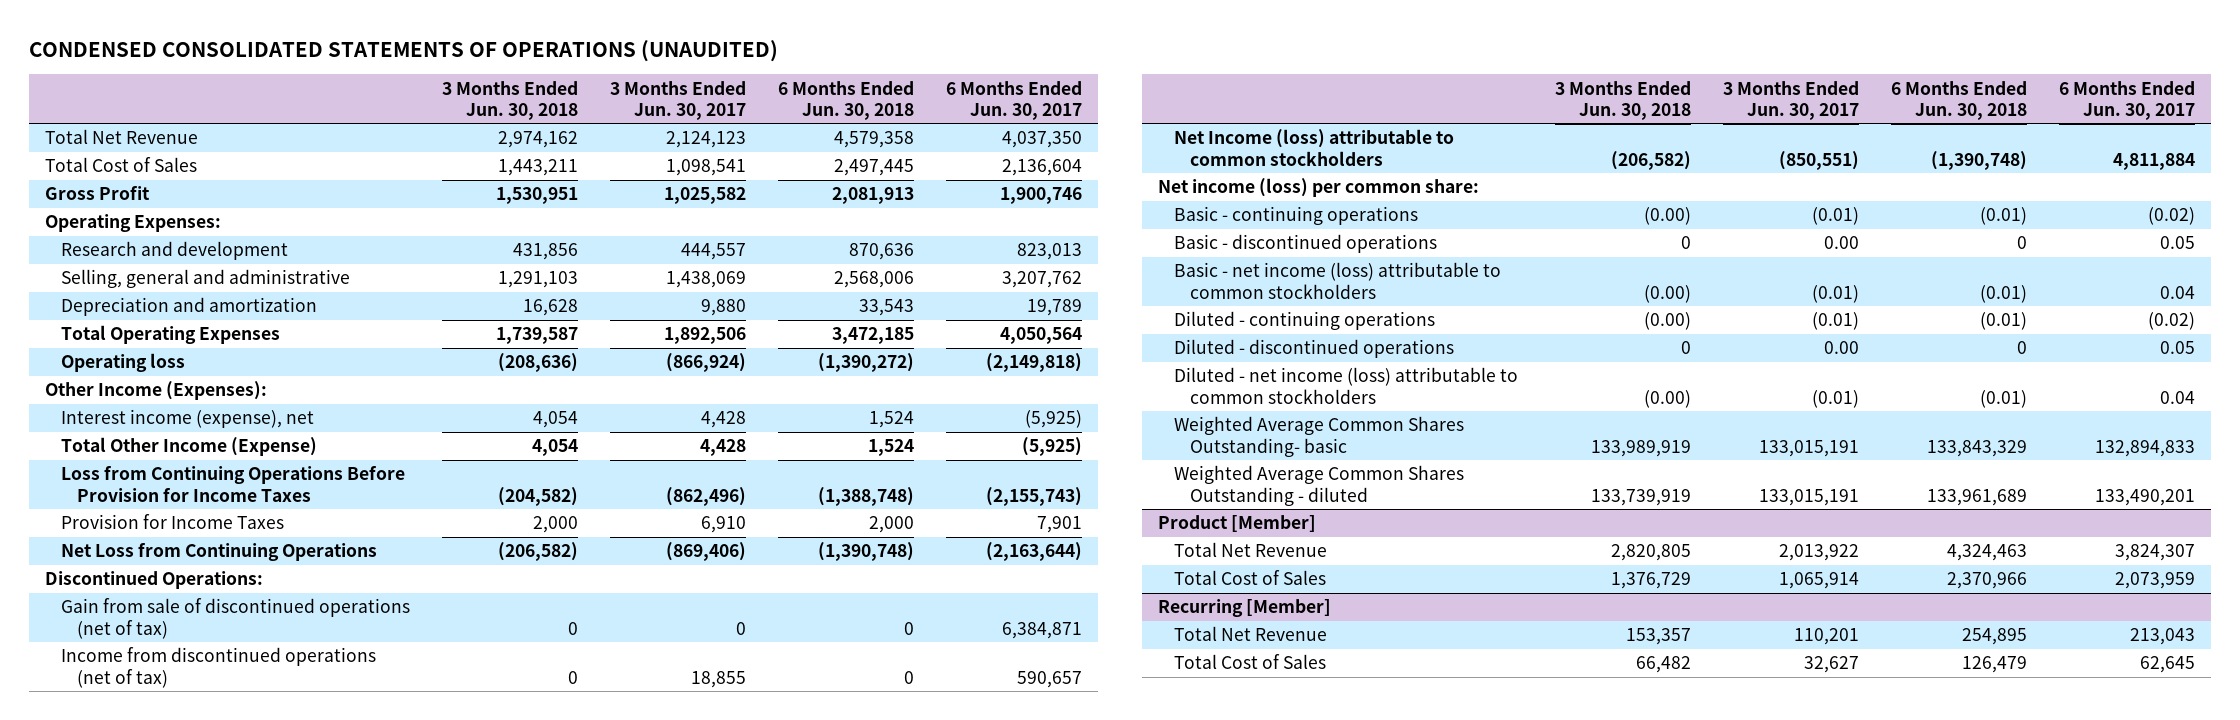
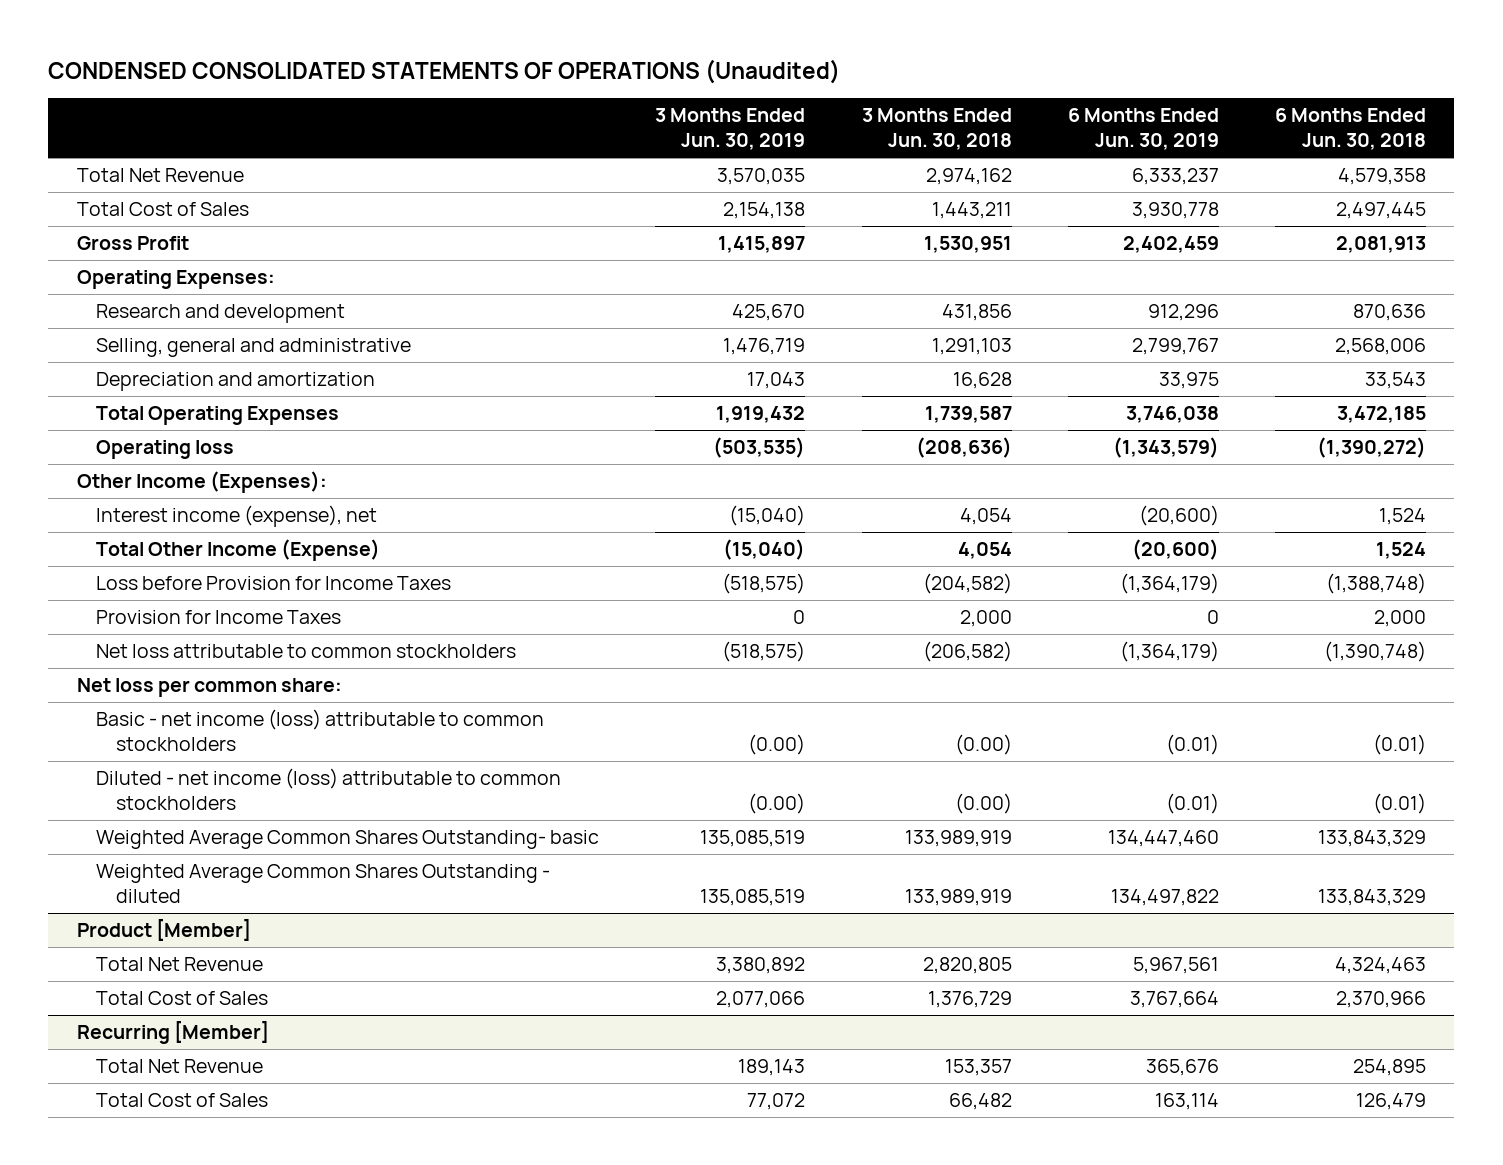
[28,39,778,62] CONDENSED CONSOLIDATED STATEMENTS OF OPERATIONS (UNAUDITED) -> [48,58,841,84] CONDENSED CONSOLIDATED STATEMENTS OF OPERATIONS (Unaudited)
[609,80,746,120] 3 Months Ended Jun. 30, 2017 -> none
[945,80,1082,120] 6 Months Ended Jun. 30, 2017 -> none
none -> [655,108,806,151] 3 Months Ended Jun. 30, 2019
none -> [1067,108,1219,151] 6 Months Ended Jun. 30, 2019
[60,465,405,502] Loss from Continuing Operations Before Provision for Income Taxes -> [96,576,452,591] Loss before Provision for Income Taxes
[44,571,263,590] Discontinued Operations: -> none
[60,598,410,639] Gain from sale of discontinued operations (net of tax) -> none
[60,647,376,688] Income from discontinued operations (net of tax) -> none
[1174,129,1455,166] Net Income (loss) attributable to common stockholders -> none
[1174,206,1419,226] Basic - continuing operations -> none
[1174,234,1438,254] Basic - discontinued operations -> none
[60,542,377,562] Net Loss from Continuing Operations -> [96,644,517,659] Net loss attributable to common stockholders
[1158,178,1480,198] Net income (loss) per common share: -> [76,678,342,698] Net loss per common share:
[1174,311,1436,331] Diluted - continuing operations -> none
[1174,339,1455,359] Diluted - discontinued operations -> none
[1591,488,1692,506] 133,739,919 -> [904,888,1012,906] 133,989,919
[1927,488,2028,506] 133,961,689 -> [1317,888,1426,906] 133,843,329

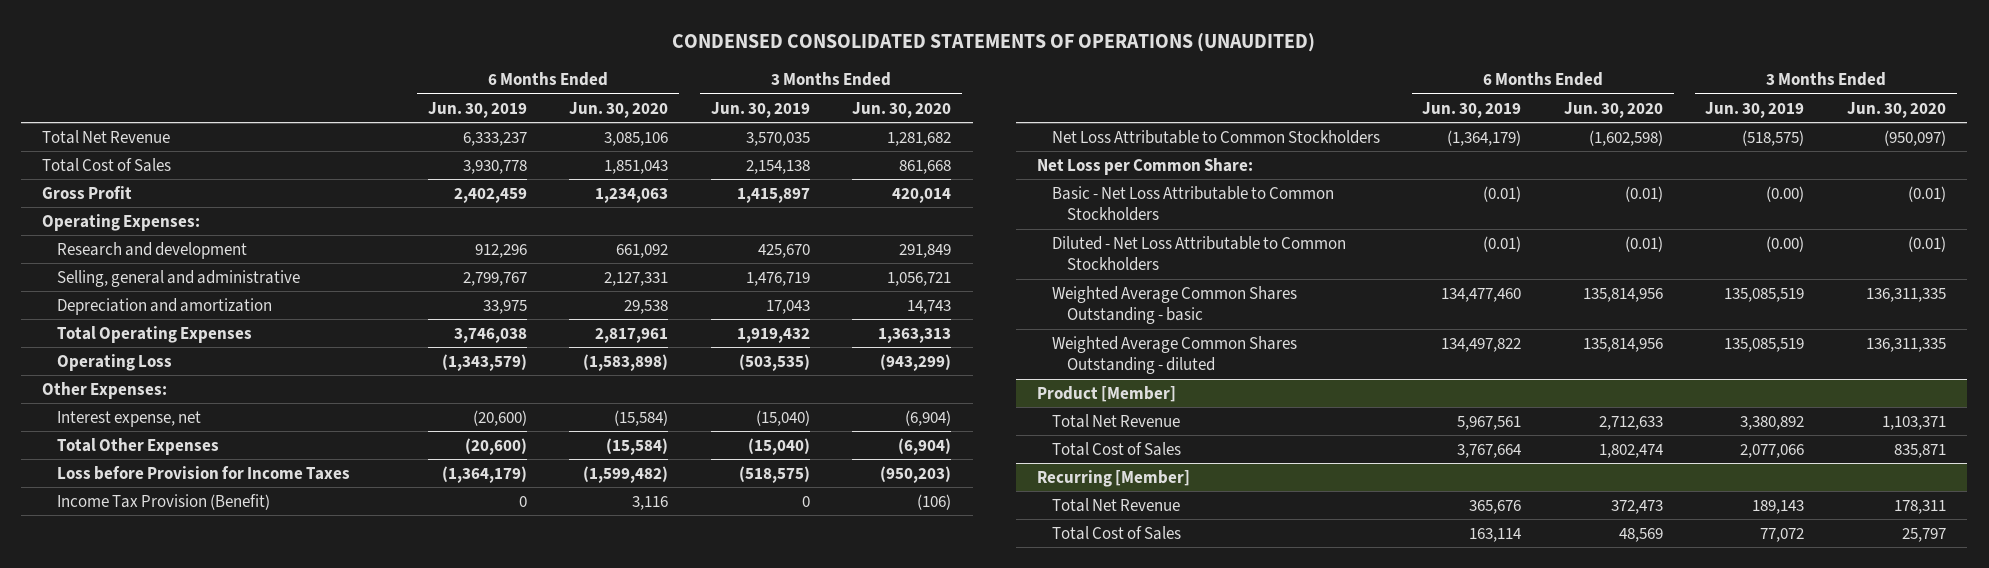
[48,58,841,84] CONDENSED CONSOLIDATED STATEMENTS OF OPERATIONS (Unaudited) -> [672,32,1316,52] CONDENSED CONSOLIDATED STATEMENTS OF OPERATIONS (UNAUDITED)
[861,108,1012,151] 3 Months Ended Jun. 30, 2018 -> none
[1274,108,1426,151] 6 Months Ended Jun. 30, 2018 -> none
none -> [569,101,669,118] Jun. 30, 2020
none -> [852,101,952,118] Jun. 30, 2020
[96,440,235,460] Operating loss -> [57,353,173,371] Operating Loss
[76,471,327,494] Other Income (Expenses): -> [42,381,168,399] Other Expenses:
[96,505,378,528] Interest income (expense), net -> [57,410,202,427] Interest expense, net
[96,539,381,562] Total Other Income (Expense) -> [57,437,220,455] Total Other Expenses
[96,610,342,625] Provision for Income Taxes -> [57,493,271,510] Income Tax Provision (Benefit)
[96,644,517,659] Net loss attributable to common stockholders -> [1051,129,1380,144] Net Loss Attributable to Common Stockholders
[76,678,342,698] Net loss per common share: -> [1037,157,1254,175] Net Loss per Common Share:
[96,709,545,751] Basic - net income (loss) attributable to common stockholders -> [1051,185,1334,222] Basic - Net Loss Attributable to Common Stockholders
[96,768,562,810] Diluted - net income (loss) attributable to common stockholders -> [1051,235,1346,272] Diluted - Net Loss Attributable to Common Stockholders
[96,830,600,850] Weighted Average Common Shares Outstanding- basic -> [1051,285,1297,325] Weighted Average Common Shares Outstanding - basic
[1107,830,1219,848] 134,447,460 -> [1441,287,1522,302] 134,477,460

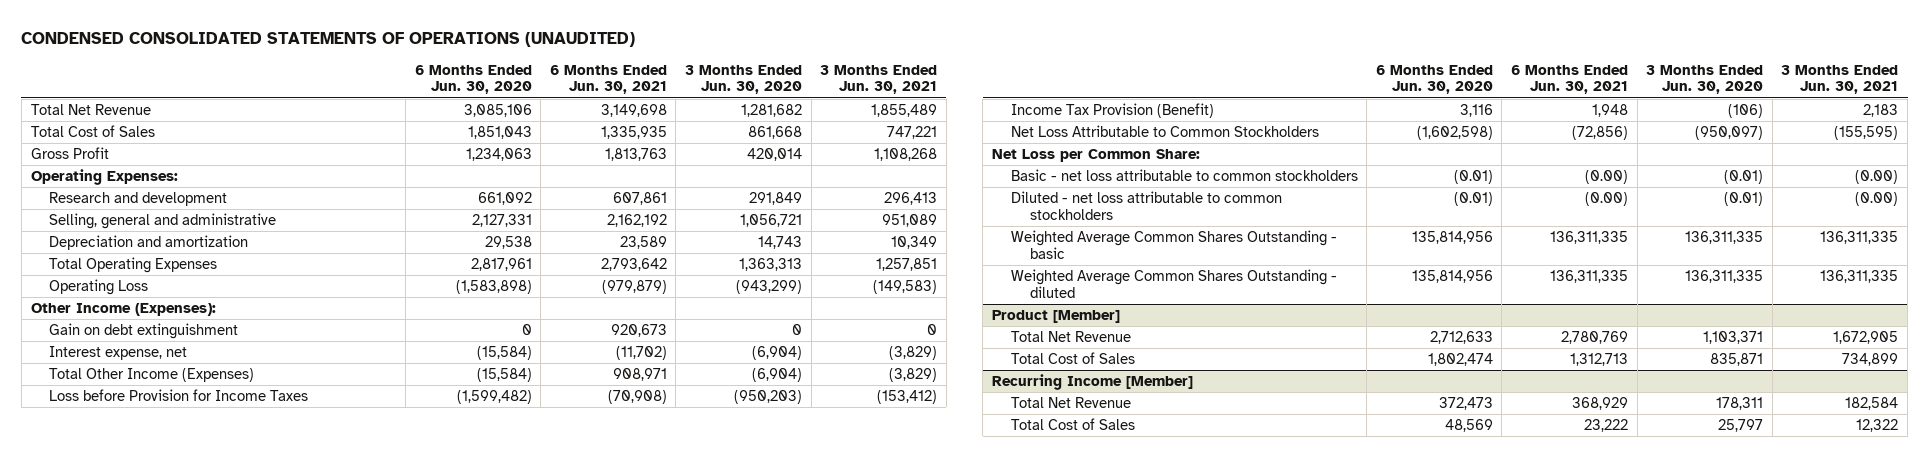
[427,101,527,118] Jun. 30, 2019 -> none
[710,101,810,118] Jun. 30, 2019 -> none
none -> [549,64,667,95] 6 Months Ended Jun. 30, 2021
none -> [820,64,938,95] 3 Months Ended Jun. 30, 2021
[42,381,168,399] Other Expenses: -> [30,303,216,317] Other Income (Expenses):
none -> [49,323,239,340] Gain on debt extinguishment
[57,437,220,455] Total Other Expenses -> [49,368,255,383] Total Other Income (Expenses)
[1051,185,1334,222] Basic - Net Loss Attributable to Common Stockholders -> [1010,169,1358,182] Basic - net loss attributable to common stockholders
[1051,235,1346,272] Diluted - Net Loss Attributable to Common Stockholders -> [1010,191,1282,220] Diluted - net loss attributable to common stockholders
[1037,469,1191,487] Recurring [Member] -> [991,374,1193,391] Recurring Income [Member]

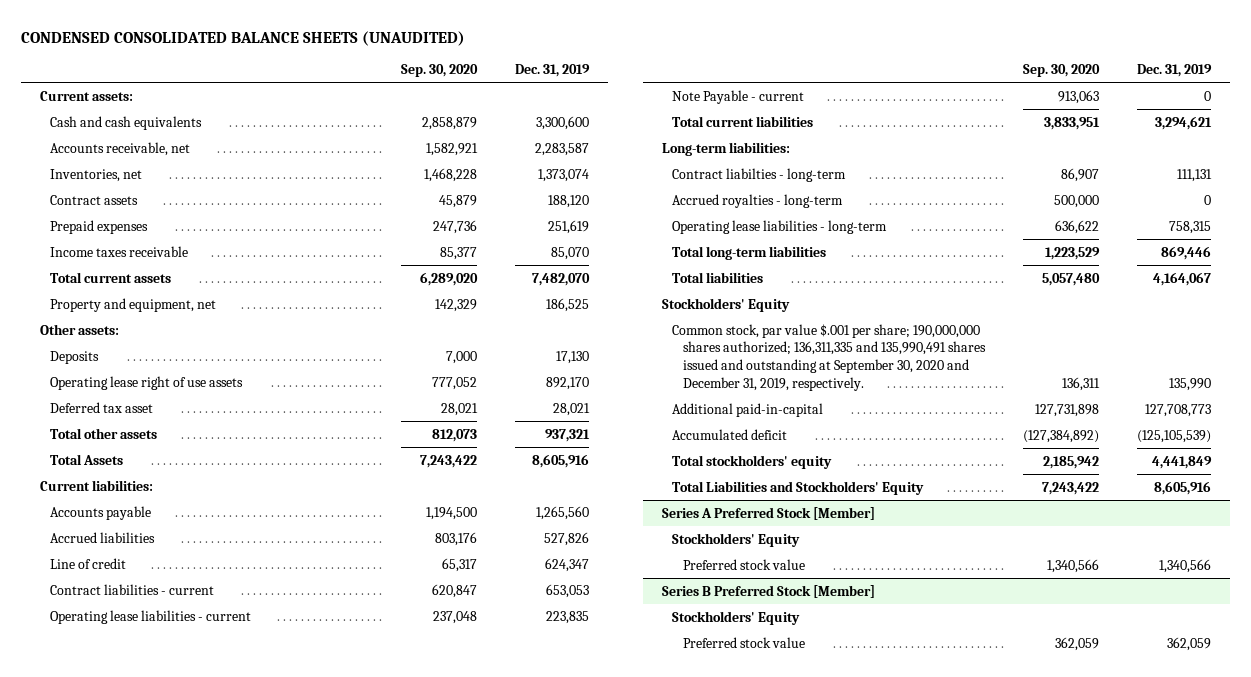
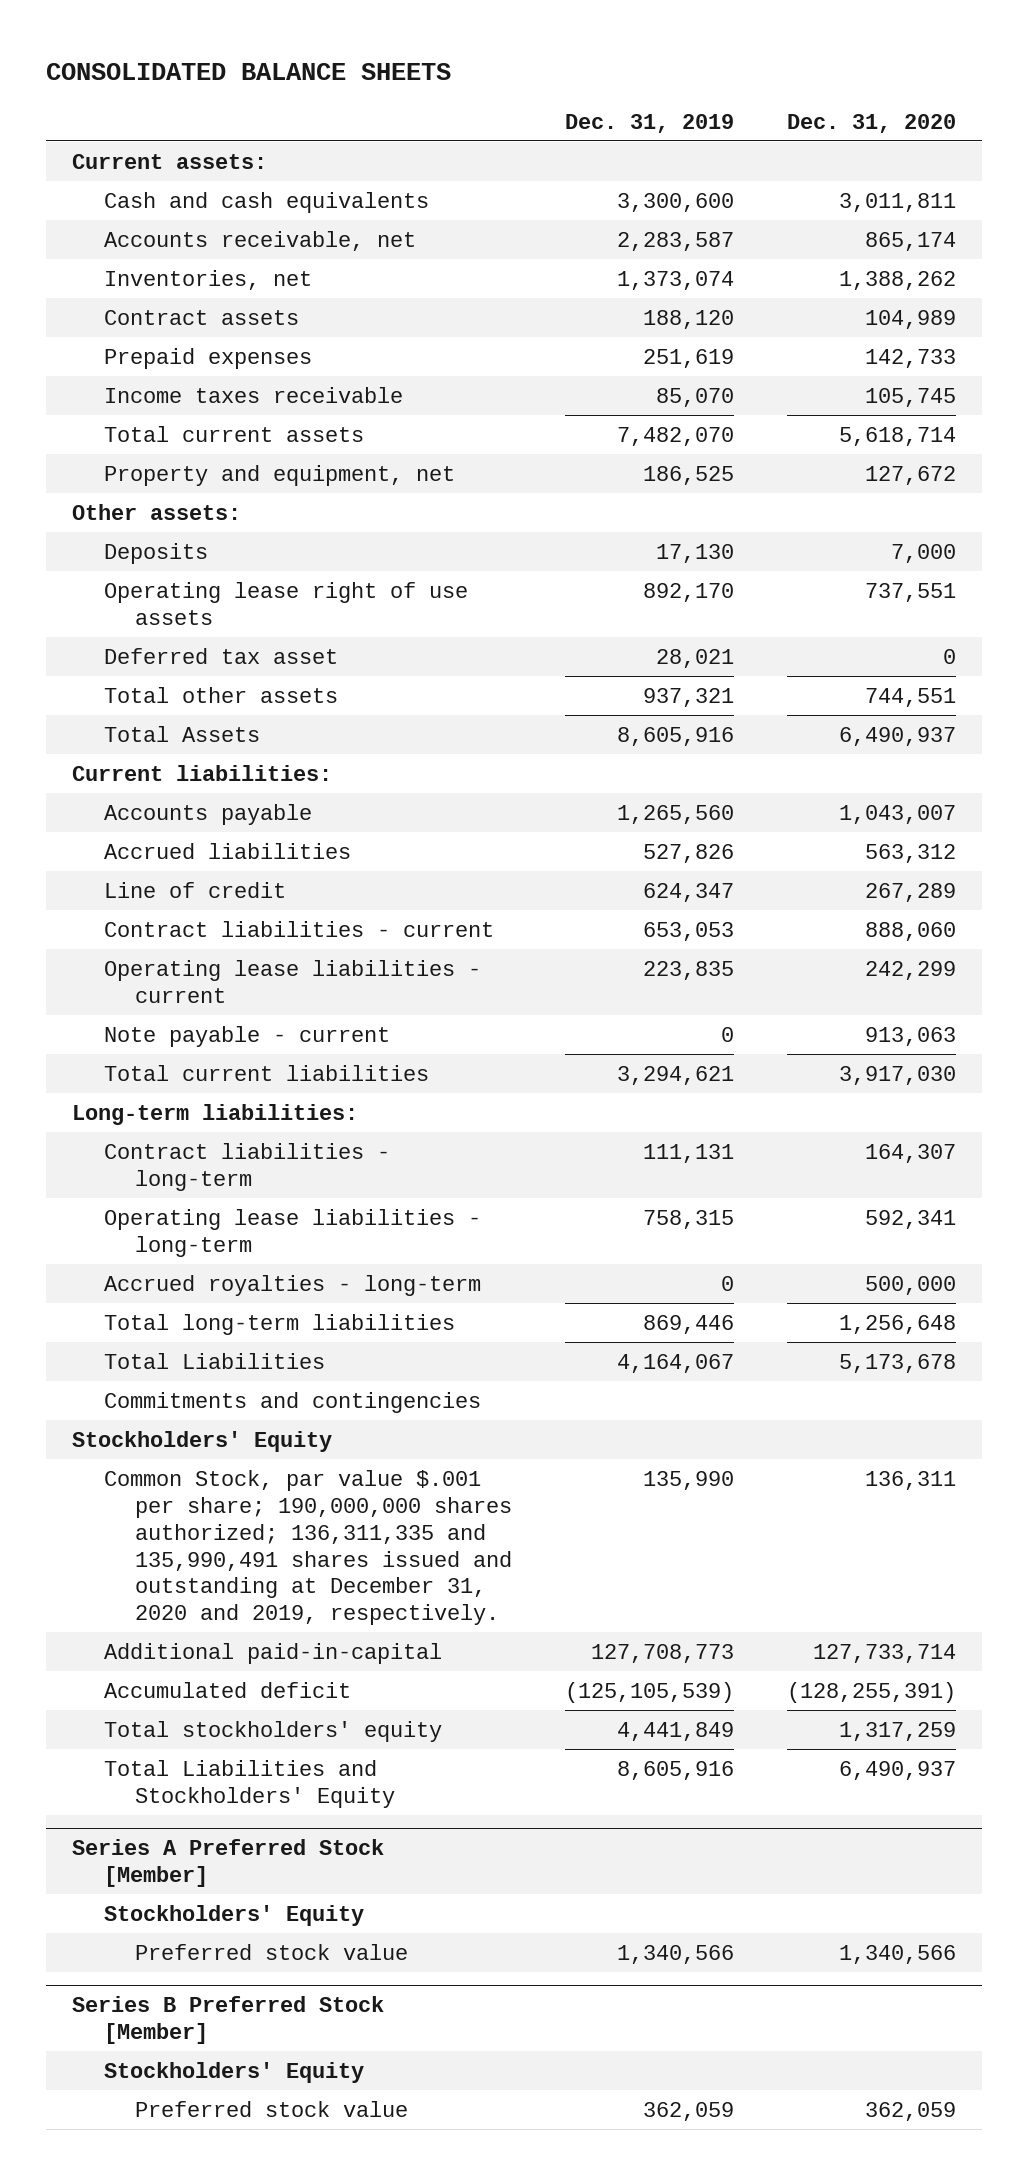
[20,30,465,46] CONDENSED CONSOLIDATED BALANCE SHEETS (UNAUDITED) -> [45,63,451,81] CONSOLIDATED BALANCE SHEETS
[400,64,478,78] Sep. 30, 2020 -> none
none -> [786,113,956,133] Dec. 31, 2020
[672,89,805,104] Note Payable - current -> [103,1025,390,1047] Note payable - current
[672,167,847,182] Contract liabilties - long-term -> [103,1142,390,1191] Contract liabilities - long-term
[672,193,844,208] Accrued royalties - long-term -> [103,1274,481,1296] Accrued royalties - long-term
[672,271,764,283] Total liabilities -> [103,1352,325,1369] Total Liabilities
none -> [103,1391,481,1413] Commitments and contingencies
[672,323,986,391] Common stock, par value $.001 per share; 190,000,000 shares authorized; 136,311,335 and 135,990,491 shares issued and outstanding at September 30, 2020 and December 31, 2019, respectively. -> [103,1469,513,1626] Common Stock, par value $.001 per share; 190,000,000 shares authorized; 136,311,335 and 135,990,491 shares issued and outstanding at December 31, 2020 and 2019, respectively.

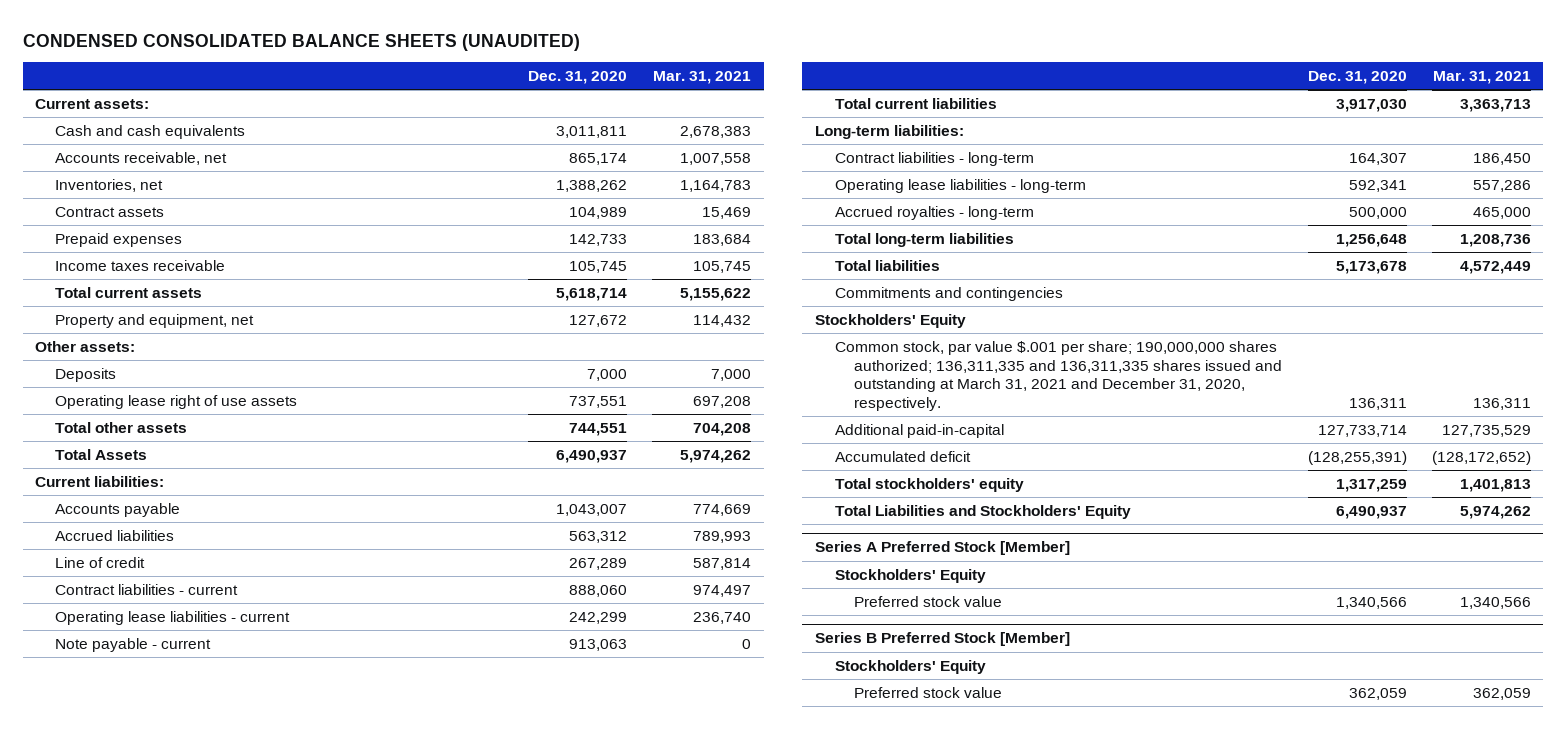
[45,63,451,81] CONSOLIDATED BALANCE SHEETS -> [22,33,580,51] CONDENSED CONSOLIDATED BALANCE SHEETS (UNAUDITED)
[564,113,734,133] Dec. 31, 2019 -> none
none -> [653,70,752,84] Mar. 31, 2021
[103,647,338,664] Deferred tax asset -> none
[103,1352,325,1369] Total Liabilities -> [834,260,940,272] Total liabilities
[103,1469,513,1626] Common Stock, par value $.001 per share; 190,000,000 shares authorized; 136,311,335 and 135,990,491 shares issued and outstanding at December 31, 2020 and 2019, respectively. -> [834,341,1283,411] Common stock, par value $.001 per share; 190,000,000 shares authorized; 136,311,335 and 136,311,335 shares issued and outstanding at March 31, 2021 and December 31, 2020, respectively.

